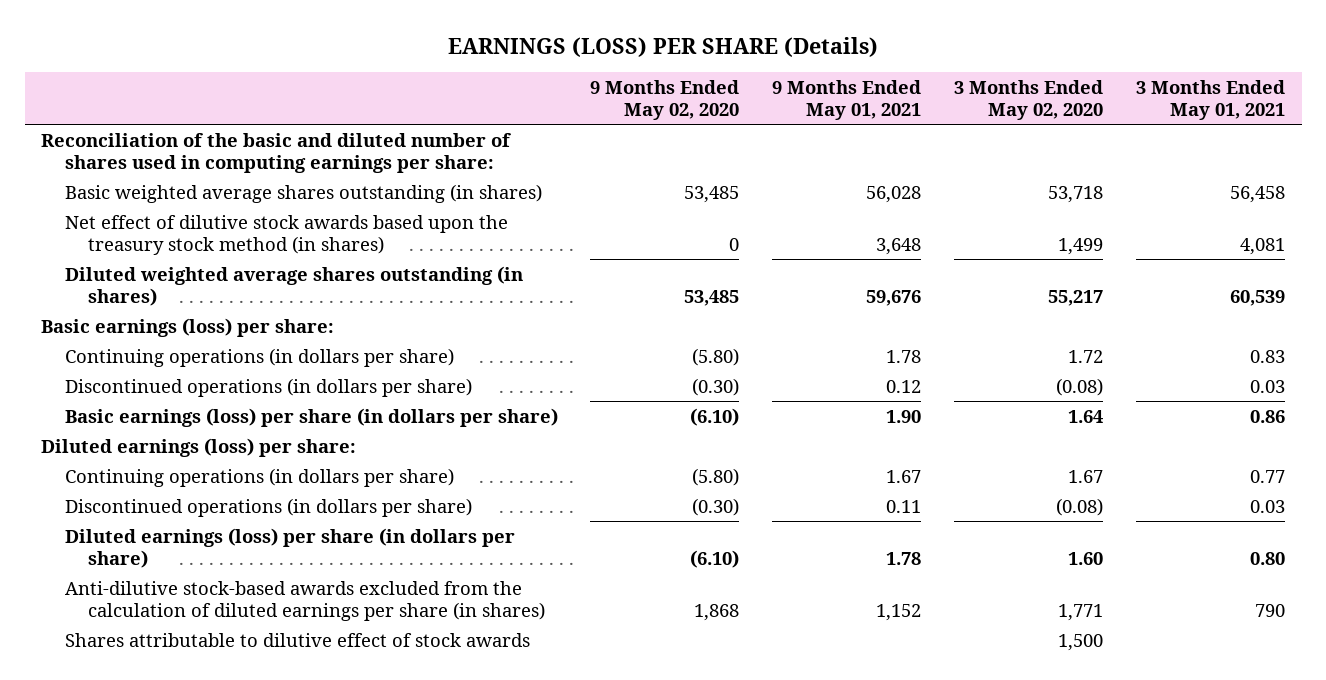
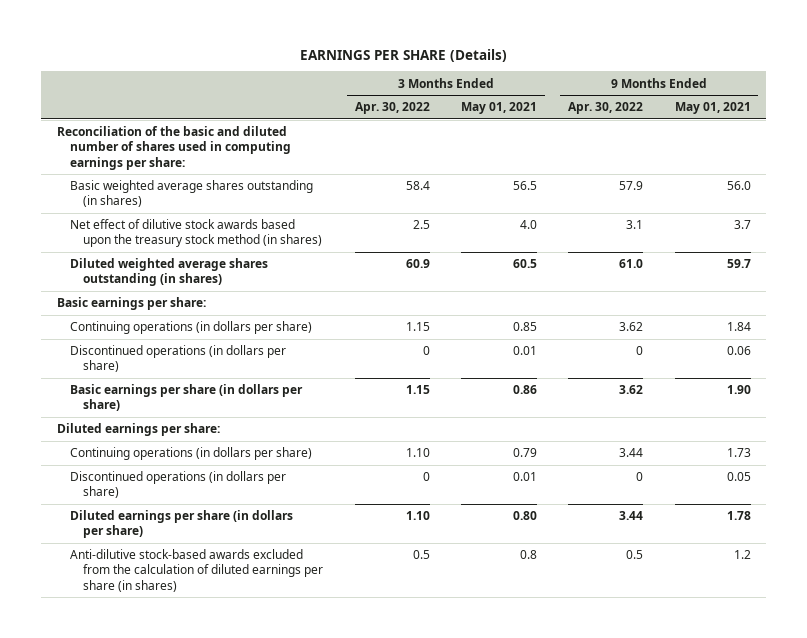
[448,36,879,57] EARNINGS (LOSS) PER SHARE (Details) -> [299,48,507,62] EARNINGS PER SHARE (Details)
[590,79,740,121] 9 Months Ended May 02, 2020 -> none
[954,79,1104,121] 3 Months Ended May 02, 2020 -> none
none -> [354,102,430,115] Apr. 30, 2022
none -> [568,102,644,115] Apr. 30, 2022
[64,632,530,647] Shares attributable to dilutive effect of stock awards -> none
[866,185,922,203] 56,028 -> [726,181,751,191] 56.0
[1230,185,1286,203] 56,458 -> [512,181,537,191] 56.5
[876,238,922,256] 3,648 -> [733,220,751,230] 3.7
[1240,238,1286,256] 4,081 -> [519,220,537,230] 4.0
[866,290,922,307] 59,676 -> [726,259,751,269] 59.7
[1230,290,1286,307] 60,539 -> [512,259,537,269] 60.5
[40,317,334,337] Basic earnings (loss) per share: -> [56,297,206,311] Basic earnings per share:
[886,349,922,363] 1.78 -> [726,322,751,332] 1.84
[1250,349,1286,363] 0.83 -> [512,322,537,332] 0.85
[886,379,922,393] 0.12 -> [726,346,751,356] 0.06
[1250,379,1286,393] 0.03 -> [512,346,537,356] 0.01
[64,407,558,427] Basic earnings (loss) per share (in dollars per share) -> [69,384,303,412] Basic earnings per share (in dollars per share)
[40,437,356,457] Diluted earnings (loss) per share: -> [56,423,220,437] Diluted earnings per share:
[886,469,922,483] 1.67 -> [726,448,751,458] 1.73
[1250,469,1286,483] 0.77 -> [512,448,537,458] 0.79
[886,499,922,513] 0.11 -> [726,472,751,482] 0.05
[1250,499,1286,513] 0.03 -> [512,472,537,482] 0.01
[64,527,515,569] Diluted earnings (loss) per share (in dollars per share) -> [69,510,293,539] Diluted earnings per share (in dollars per share)
[876,604,922,622] 1,152 -> [733,550,751,560] 1.2
[1255,604,1286,618] 790 -> [519,550,537,560] 0.8

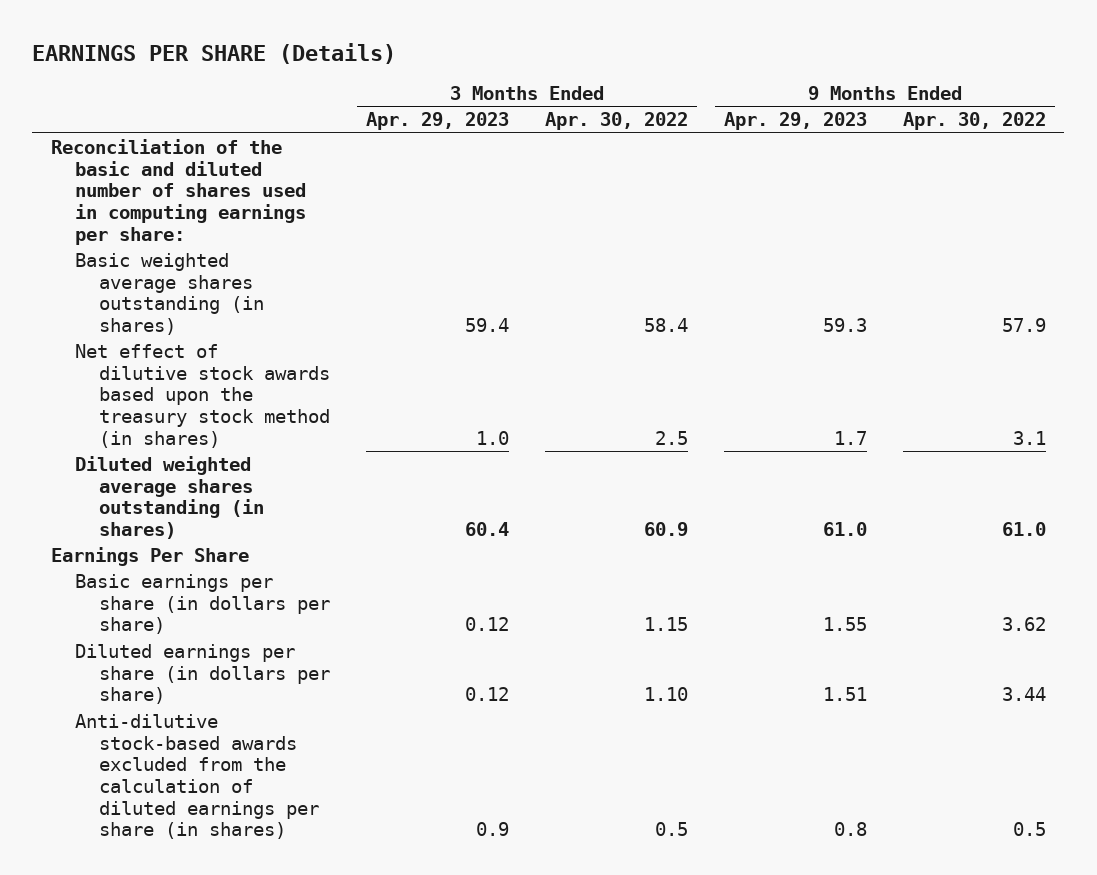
[460,102,537,115] May 01, 2021 -> none
[674,102,751,115] May 01, 2021 -> none
none -> [366,112,510,131] Apr. 29, 2023
none -> [724,112,868,131] Apr. 29, 2023
[69,321,312,335] Continuing operations (in dollars per share) -> none
[69,345,286,373] Discontinued operations (in dollars per share) -> none
[56,297,206,311] Basic earnings per share: -> [50,546,249,566] Earnings Per Share
[56,423,220,437] Diluted earnings per share: -> none
[69,447,312,461] Continuing operations (in dollars per share) -> none
[69,471,286,499] Discontinued operations (in dollars per share) -> none

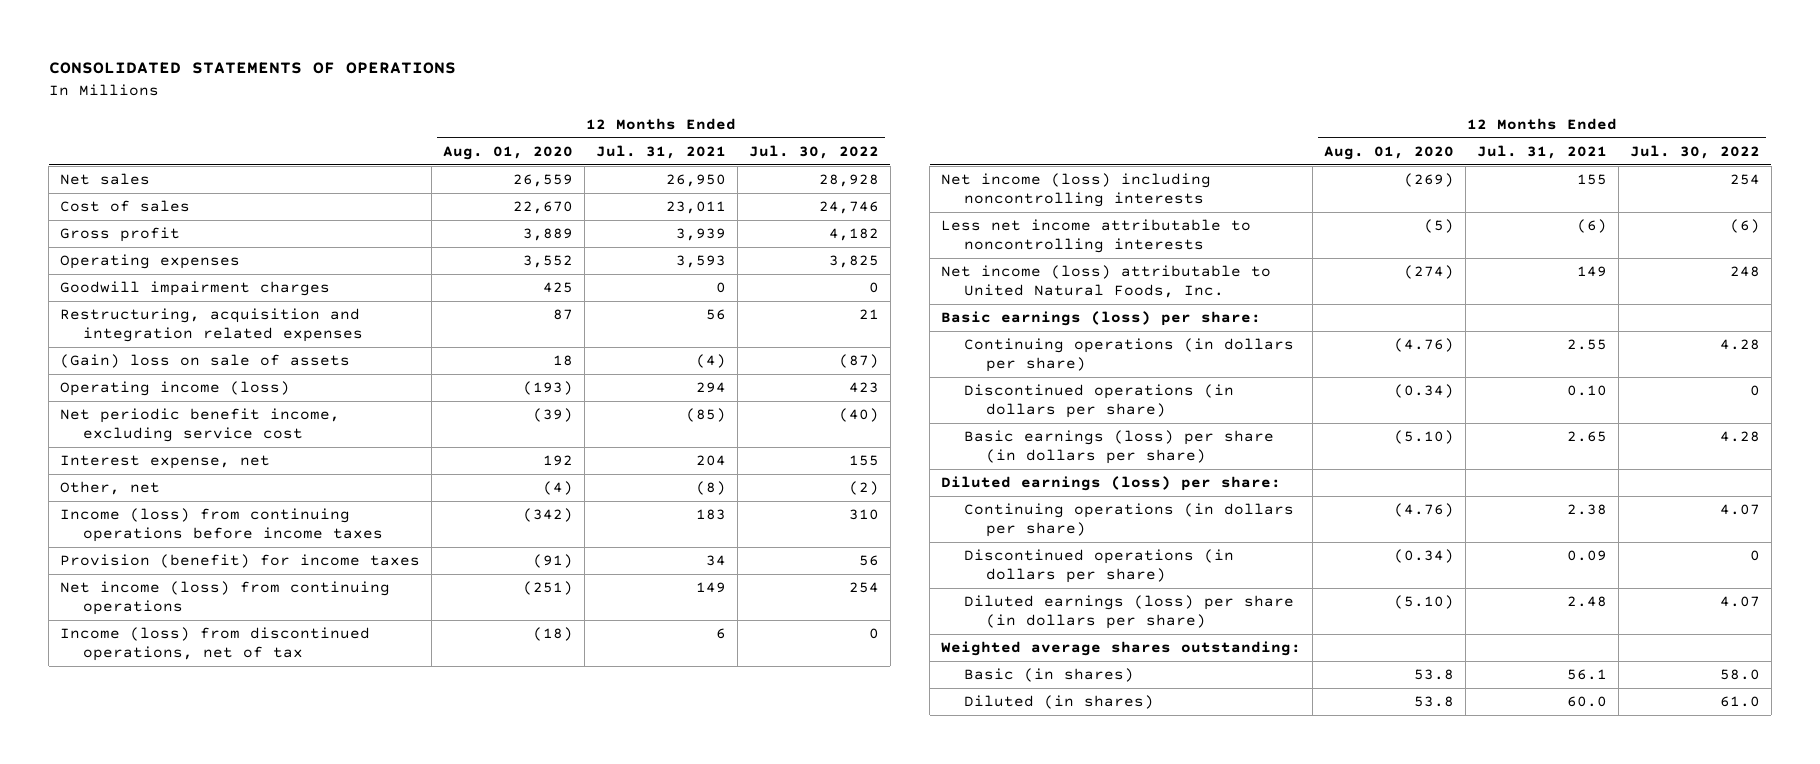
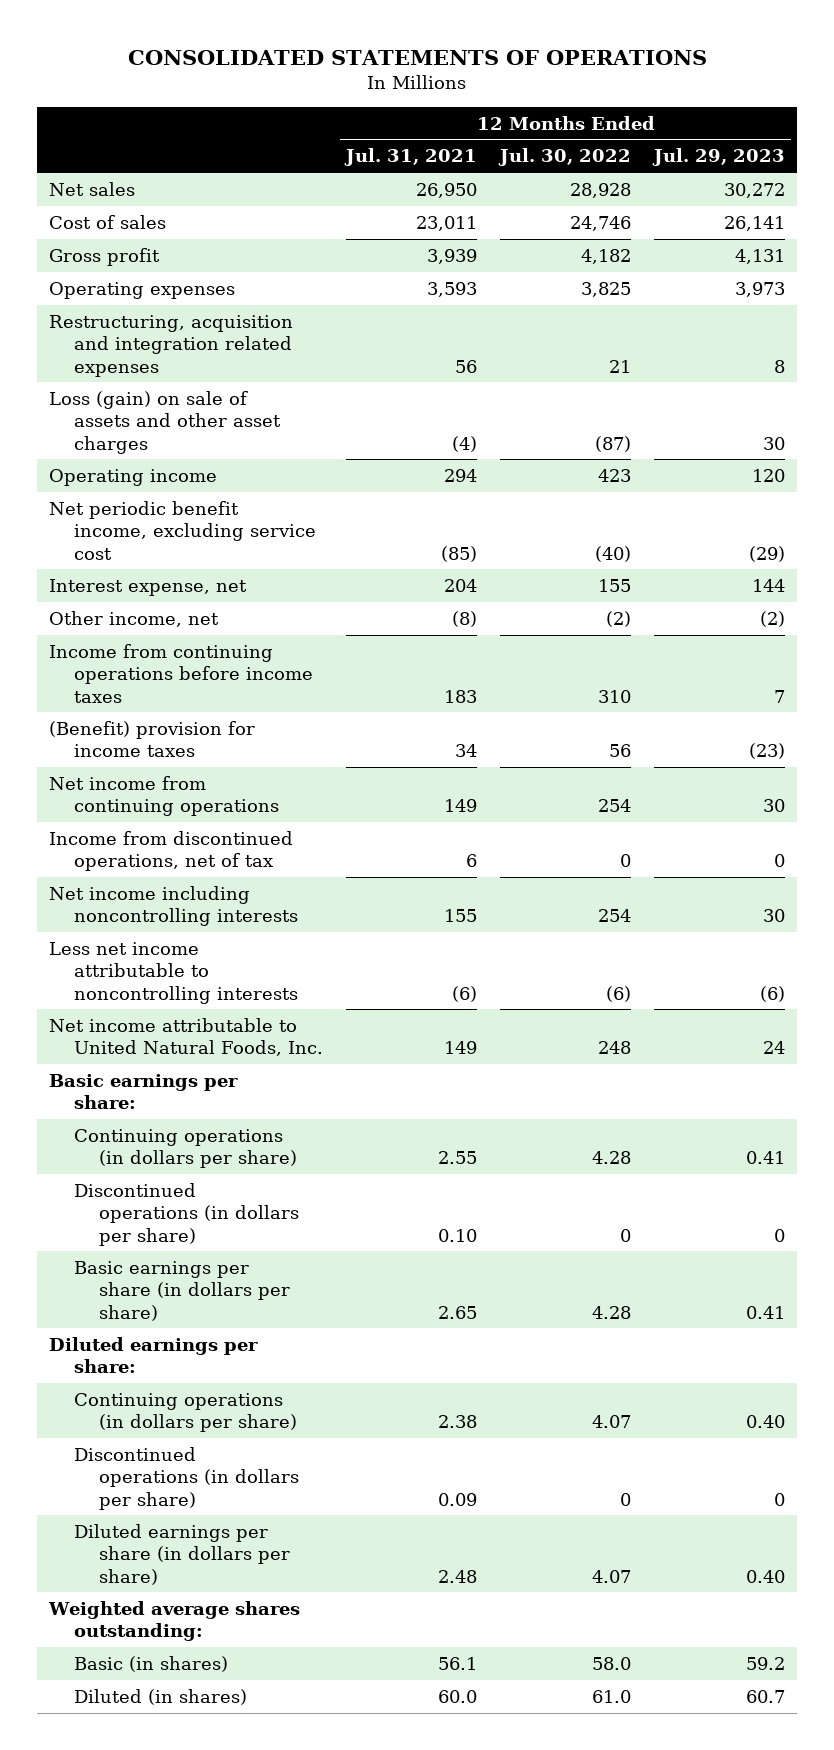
[443,145,574,160] Aug. 01, 2020 -> none
none -> [652,148,786,167] Jul. 29, 2023
[60,281,331,297] Goodwill impairment charges -> none
[60,354,351,369] (Gain) loss on sale of assets -> [49,390,282,454] Loss (gain) on sale of assets and other asset charges
[60,381,291,397] Operating income (loss) -> [49,468,218,486] Operating income
[60,481,161,496] Other, net -> [49,610,220,627] Other income, net
[60,508,383,543] Income (loss) from continuing operations before income taxes -> [49,643,314,703] Income from continuing operations before income taxes
[60,554,421,569] Provision (benefit) for income taxes -> [49,720,256,758] (Benefit) provision for income taxes
[60,581,391,616] Net income (loss) from continuing operations -> [49,775,280,817] Net income from continuing operations
[60,627,371,662] Income (loss) from discontinued operations, net of tax -> [49,830,294,872] Income from discontinued operations, net of tax
[941,173,1212,208] Net income (loss) including noncontrolling interests -> [49,885,299,927] Net income including noncontrolling interests
[941,265,1272,299] Net income (loss) attributable to United Natural Foods, Inc. -> [49,1017,324,1057] Net income attributable to United Natural Foods, Inc.
[941,311,1262,327] Basic earnings (loss) per share: -> [49,1073,239,1110] Basic earnings per share:
[963,430,1274,465] Basic earnings (loss) per share (in dollars per share) -> [74,1260,290,1321] Basic earnings per share (in dollars per share)
[941,476,1282,492] Diluted earnings (loss) per share: -> [49,1336,259,1374] Diluted earnings per share:
[963,595,1294,630] Diluted earnings (loss) per share (in dollars per share) -> [74,1523,290,1585] Diluted earnings per share (in dollars per share)

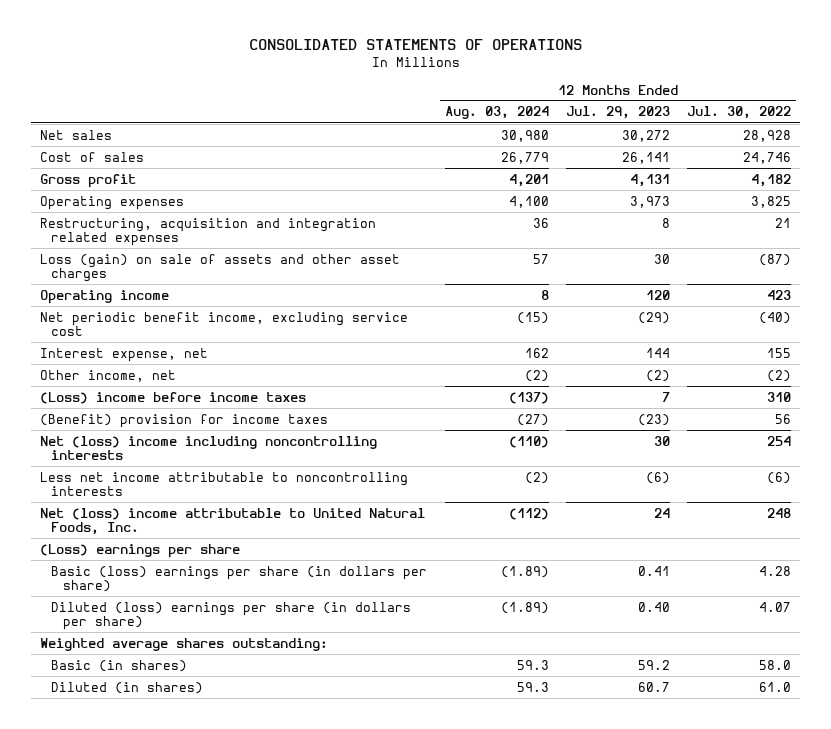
[344,148,478,167] Jul. 31, 2021 -> none
none -> [444,106,549,120] Aug. 03, 2024
[49,643,314,703] Income from continuing operations before income taxes -> [40,391,307,404] (Loss) income before income taxes
[49,775,280,817] Net income from continuing operations -> none
[49,830,294,872] Income from discontinued operations, net of tax -> none
[49,885,299,927] Net income including noncontrolling interests -> [40,435,378,460] Net (loss) income including noncontrolling interests
[74,1128,297,1169] Continuing operations (in dollars per share) -> none
[74,1182,299,1246] Discontinued operations (in dollars per share) -> none
[49,1336,259,1374] Diluted earnings per share: -> none
[74,1392,297,1433] Continuing operations (in dollars per share) -> none
[74,1446,299,1510] Discontinued operations (in dollars per share) -> none
[49,1017,324,1057] Net income attributable to United Natural Foods, Inc. -> [40,507,426,535] Net (loss) income attributable to United Natural Foods, Inc.
[49,1073,239,1110] Basic earnings per share: -> [40,543,241,558] (Loss) earnings per share
[74,1260,290,1321] Basic earnings per share (in dollars per share) -> [51,565,428,592] Basic (loss) earnings per share (in dollars per share)
[74,1523,290,1585] Diluted earnings per share (in dollars per share) -> [51,601,412,630] Diluted (loss) earnings per share (in dollars per share)

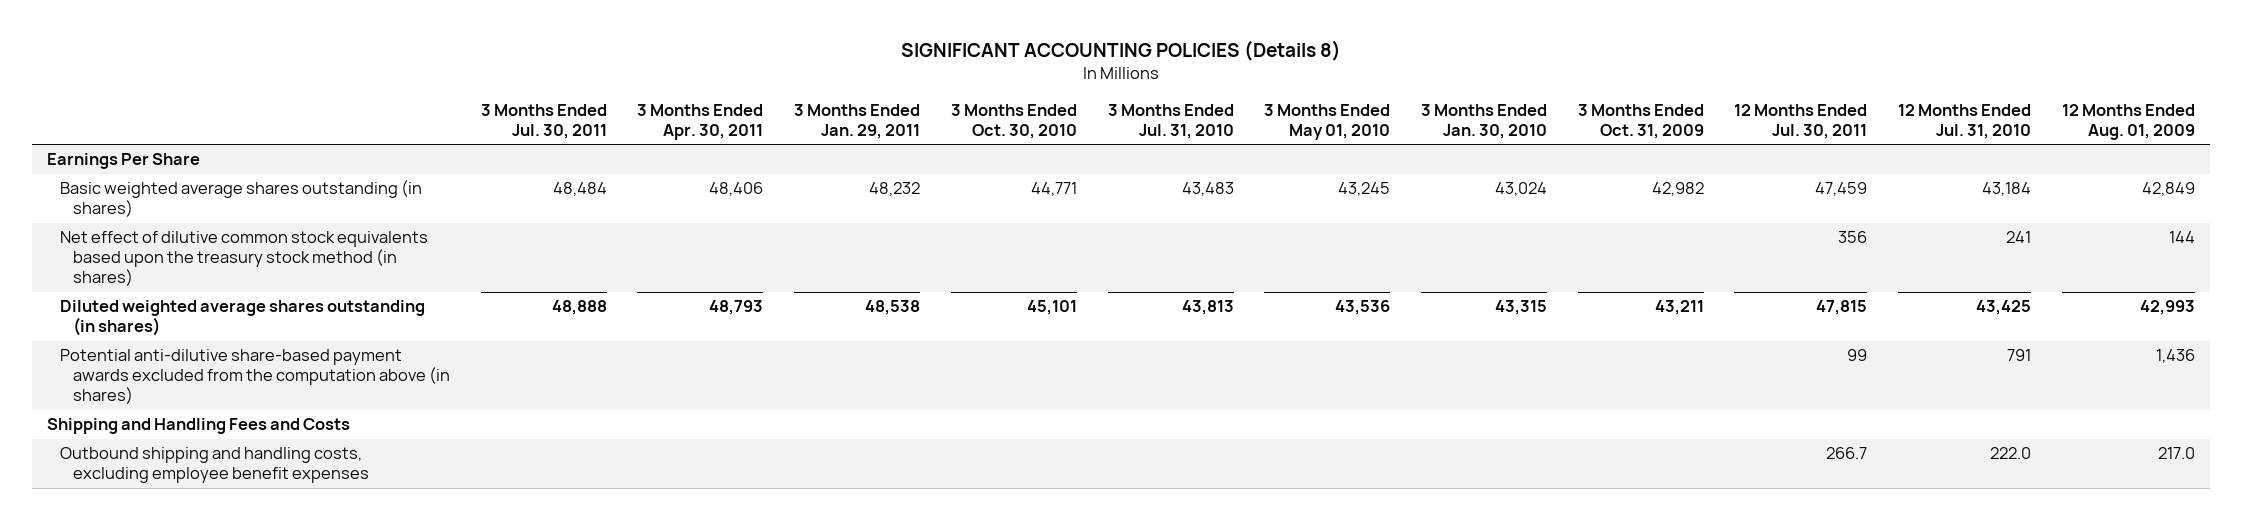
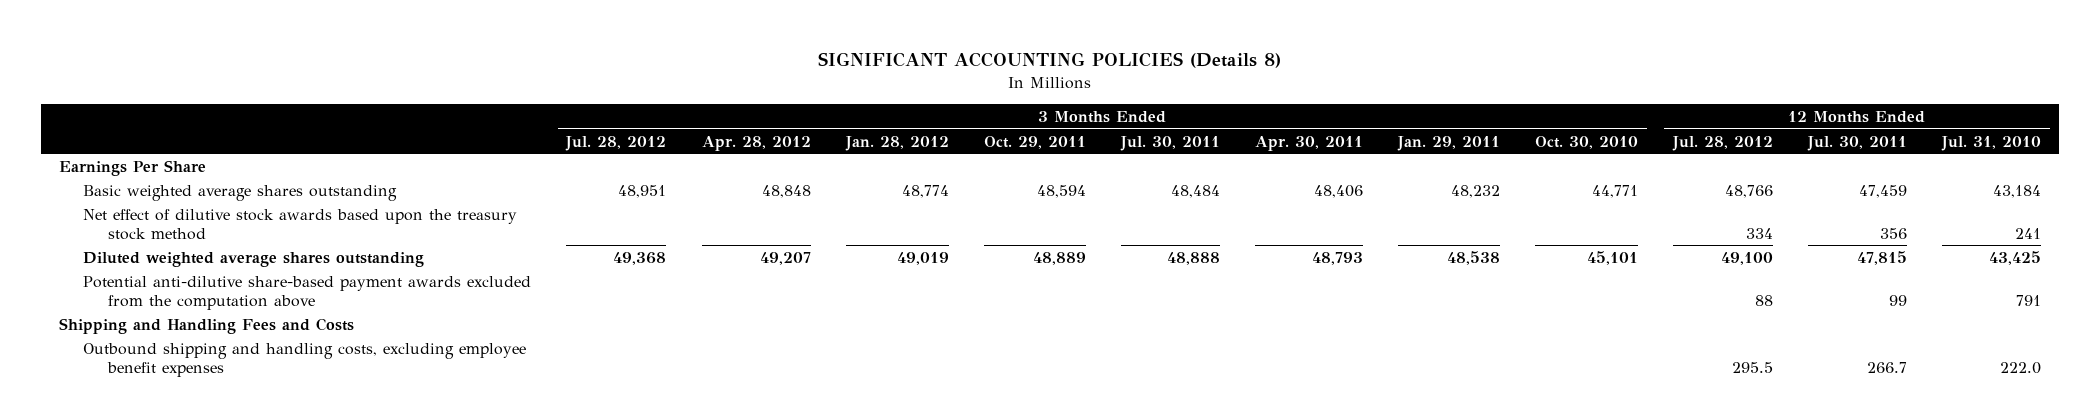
[1107,103,1234,139] 3 Months Ended Jul. 31, 2010 -> none
[1264,103,1391,140] 3 Months Ended May 01, 2010 -> none
[1421,103,1548,139] 3 Months Ended Jan. 30, 2010 -> none
[1577,103,1704,139] 3 Months Ended Oct. 31, 2009 -> none
[2061,103,2195,140] 12 Months Ended Aug. 01, 2009 -> none
none -> [565,135,667,151] Jul. 28, 2012
none -> [701,135,811,151] Apr. 28, 2012
none -> [844,135,949,151] Jan. 28, 2012
none -> [983,135,1086,149] Oct. 29, 2011
none -> [1672,135,1774,151] Jul. 28, 2012
[60,180,423,218] Basic weighted average shares outstanding (in shares) -> [83,184,398,201] Basic weighted average shares outstanding
[60,231,429,287] Net effect of dilutive common stock equivalents based upon the treasury stock method (in shares) -> [83,208,518,240] Net effect of dilutive stock awards based upon the treasury stock method
[60,300,426,337] Diluted weighted average shares outstanding (in shares) -> [83,251,425,267] Diluted weighted average shares outstanding
[60,349,451,405] Potential anti-dilutive share-based payment awards excluded from the computation above (in shares) -> [83,275,532,310] Potential anti-dilutive share-based payment awards excluded from the computation above

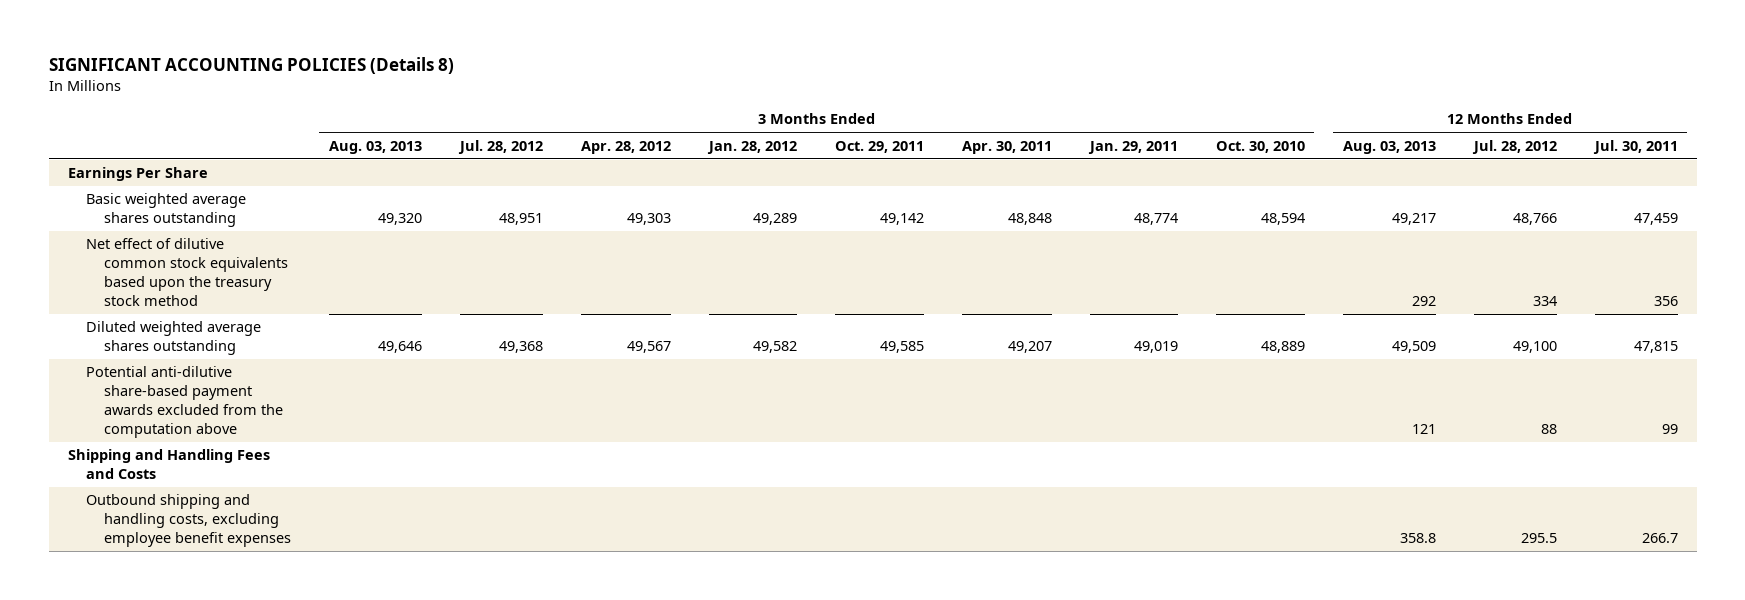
[1119,135,1220,151] Jul. 30, 2011 -> none
[1941,135,2042,151] Jul. 31, 2010 -> none
none -> [328,140,422,154] Aug. 03, 2013
none -> [1342,140,1436,154] Aug. 03, 2013
[761,184,811,198] 48,848 -> [626,213,671,226] 49,303
[901,184,949,198] 48,774 -> [752,213,797,226] 49,289
[1036,184,1086,198] 48,594 -> [879,213,924,226] 49,142
[1313,184,1363,198] 48,406 -> [1007,213,1052,226] 48,848
[1450,184,1500,198] 48,232 -> [1133,213,1178,226] 48,774
[1592,184,1639,198] 44,771 -> [1260,213,1305,226] 48,594
[83,208,518,240] Net effect of dilutive stock awards based upon the treasury stock method -> [85,238,288,306] Net effect of dilutive common stock equivalents based upon the treasury stock method
[759,251,811,265] 49,207 -> [626,341,671,354] 49,567
[896,251,949,265] 49,019 -> [752,341,797,354] 49,582
[1032,251,1086,265] 48,889 -> [879,341,924,354] 49,585
[1311,251,1363,265] 48,793 -> [1007,341,1052,354] 49,207
[1446,250,1500,265] 48,538 -> [1133,341,1178,354] 49,019
[1587,250,1639,265] 45,101 -> [1260,341,1305,354] 48,889

